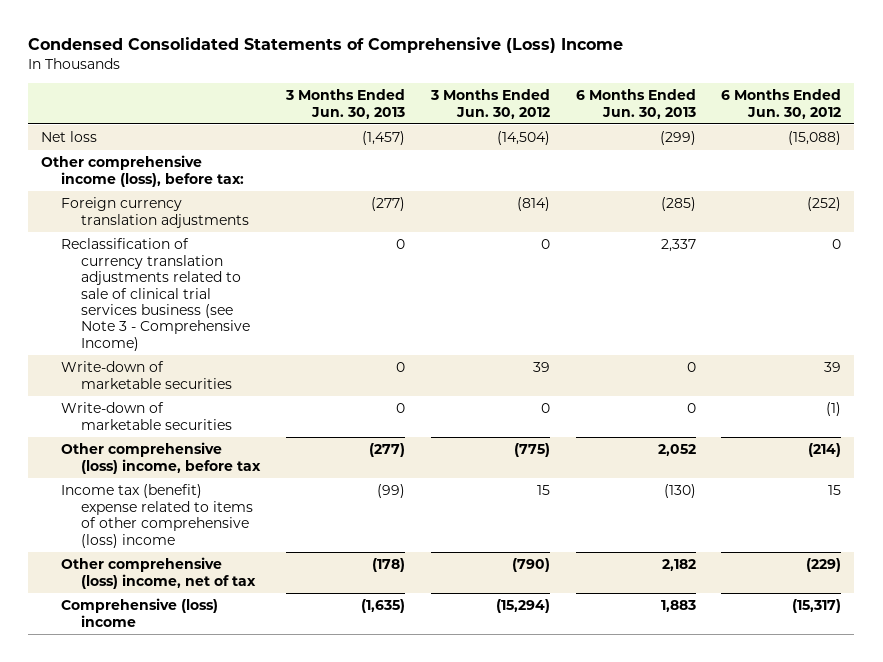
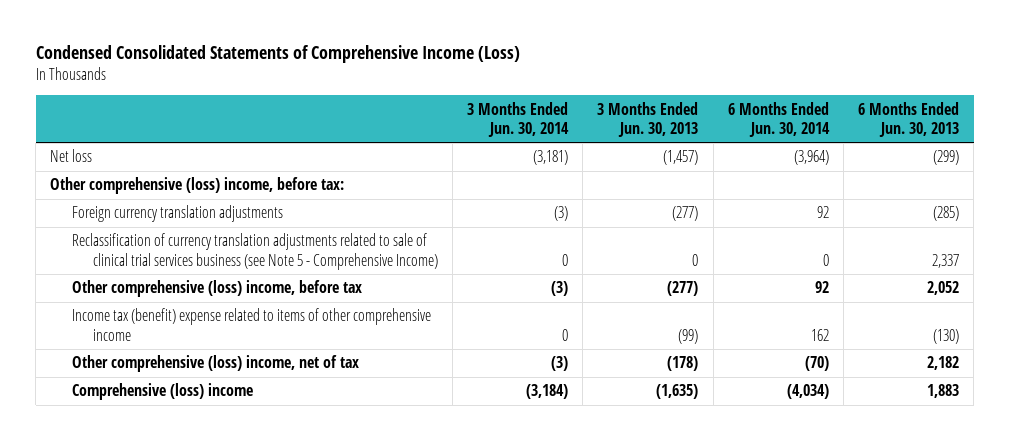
[28,36,624,53] Condensed Consolidated Statements of Comprehensive (Loss) Income -> [35,45,520,64] Condensed Consolidated Statements of Comprehensive Income (Loss)
[429,89,550,119] 3 Months Ended Jun. 30, 2012 -> none
[721,89,842,119] 6 Months Ended Jun. 30, 2012 -> none
none -> [467,101,570,138] 3 Months Ended Jun. 30, 2014
none -> [727,101,830,138] 6 Months Ended Jun. 30, 2014
[41,155,245,187] Other comprehensive income (loss), before tax: -> [50,177,345,195] Other comprehensive (loss) income, before tax:
[61,361,233,389] Write-down of marketable securities -> none
[61,402,233,430] Write-down of marketable securities -> none
[61,238,251,351] Reclassification of currency translation adjustments related to sale of clinical trial services business (see Note 3 - Comprehensive Income) -> [71,233,439,270] Reclassification of currency translation adjustments related to sale of clinical trial services business (see Note 5 - Comprehensive Income)
[61,484,254,548] Income tax (benefit) expense related to items of other comprehensive (loss) income -> [71,308,431,341] Income tax (benefit) expense related to items of other comprehensive income

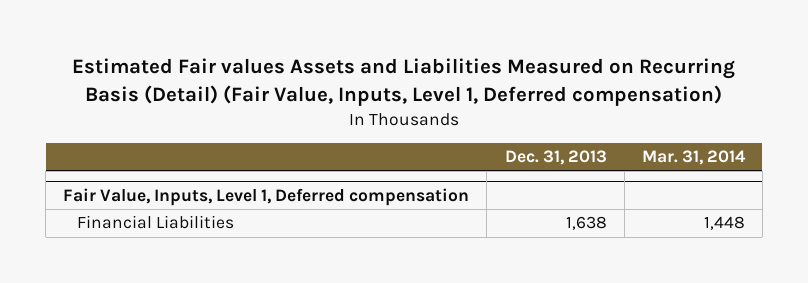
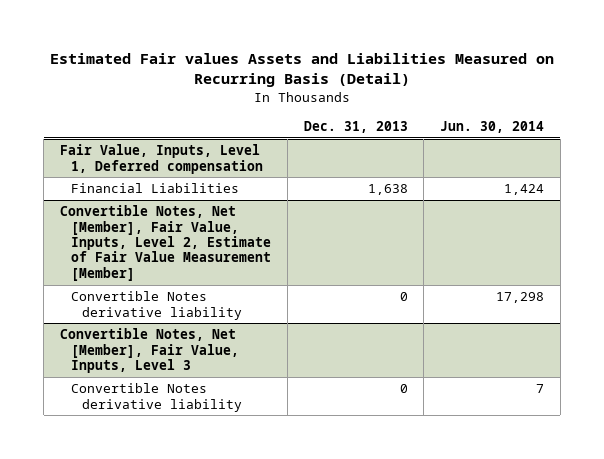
[72,58,736,106] Estimated Fair values Assets and Liabilities Measured on Recurring Basis (Detail) (Fair Value, Inputs, Level 1, Deferred compensation) -> [49,52,554,88] Estimated Fair values Assets and Liabilities Measured on Recurring Basis (Detail)
[641,149,746,165] Mar. 31, 2014 -> none
none -> [439,120,544,133] Jun. 30, 2014
none -> [59,205,272,281] Convertible Notes, Net [Member], Fair Value, Inputs, Level 2, Estimate of Fair Value Measurement [Member]
none -> [71,291,243,320] Convertible Notes derivative liability
none -> [59,328,240,373] Convertible Notes, Net [Member], Fair Value, Inputs, Level 3
none -> [71,383,243,412] Convertible Notes derivative liability

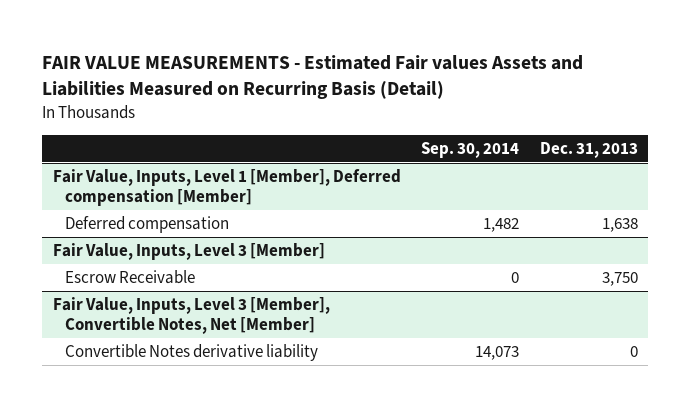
[49,52,554,88] Estimated Fair values Assets and Liabilities Measured on Recurring Basis (Detail) -> [42,54,584,100] FAIR VALUE MEASUREMENTS - Estimated Fair values Assets and Liabilities Measured on Recurring Basis (Detail)
[439,120,544,133] Jun. 30, 2014 -> none
none -> [421,142,520,159] Sep. 30, 2014
[59,205,272,281] Convertible Notes, Net [Member], Fair Value, Inputs, Level 2, Estimate of Fair Value Measurement [Member] -> none
[71,291,243,320] Convertible Notes derivative liability -> none
[59,144,264,174] Fair Value, Inputs, Level 1, Deferred compensation -> [52,169,401,206] Fair Value, Inputs, Level 1 [Member], Deferred compensation [Member]
[71,183,240,194] Financial Liabilities -> [65,216,230,234] Deferred compensation
none -> [52,243,325,261] Fair Value, Inputs, Level 3 [Member]
none -> [65,270,196,285] Escrow Receivable
[59,328,240,373] Convertible Notes, Net [Member], Fair Value, Inputs, Level 3 -> [52,297,330,334] Fair Value, Inputs, Level 3 [Member], Convertible Notes, Net [Member]

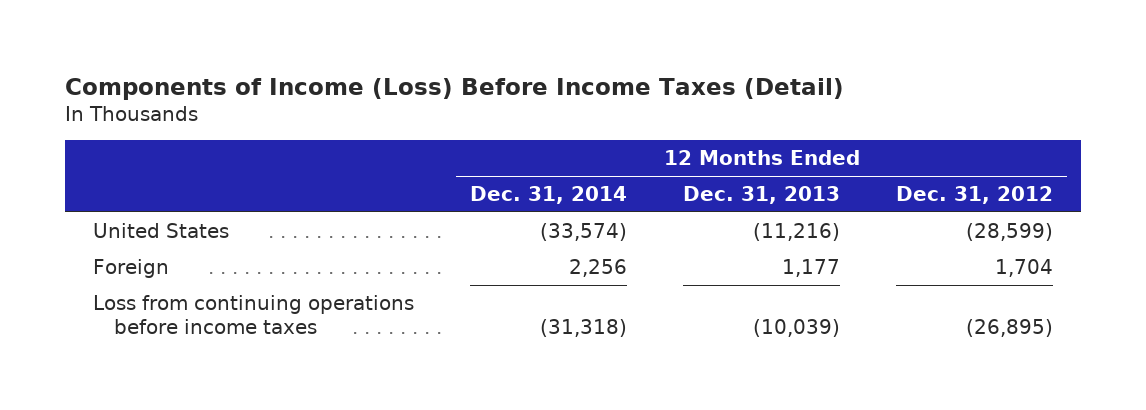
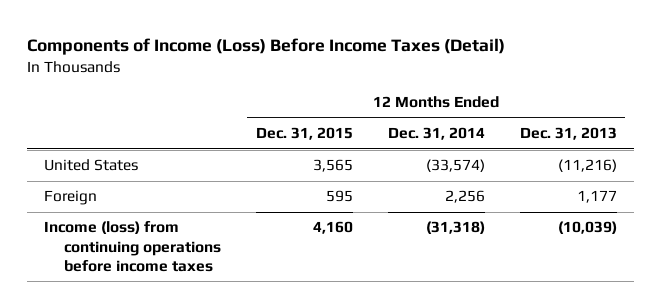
[896,186,1054,205] Dec. 31, 2012 -> none
none -> [256,127,354,141] Dec. 31, 2015
[92,295,414,334] Loss from continuing operations before income taxes -> [44,221,222,272] Income (loss) from continuing operations before income taxes

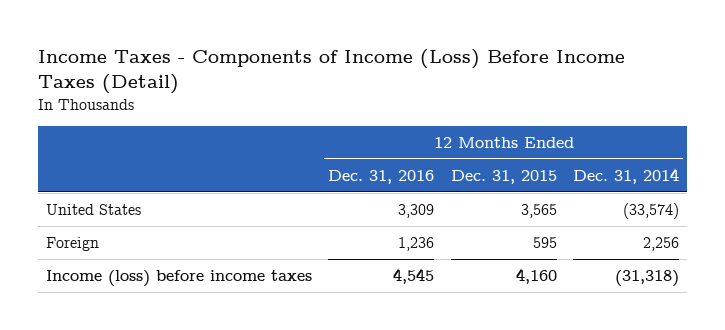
[27,37,506,55] Components of Income (Loss) Before Income Taxes (Detail) -> [37,48,625,94] Income Taxes - Components of Income (Loss) Before Income Taxes (Detail)
[519,127,617,141] Dec. 31, 2013 -> none
none -> [328,169,435,184] Dec. 31, 2016
[44,221,222,272] Income (loss) from continuing operations before income taxes -> [46,270,313,288] Income (loss) before income taxes

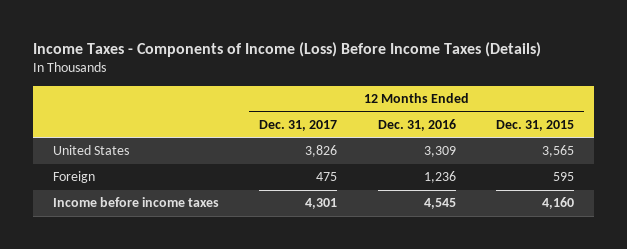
[37,48,625,94] Income Taxes - Components of Income (Loss) Before Income Taxes (Detail) -> [32,41,541,57] Income Taxes - Components of Income (Loss) Before Income Taxes (Details)
[573,167,680,184] Dec. 31, 2014 -> none
none -> [259,119,338,131] Dec. 31, 2017
[46,270,313,288] Income (loss) before income taxes -> [53,197,220,208] Income before income taxes

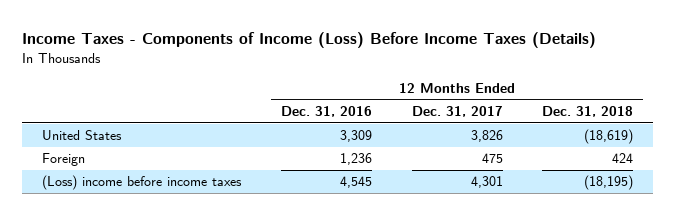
[496,119,575,131] Dec. 31, 2015 -> none
none -> [542,105,634,117] Dec. 31, 2018
[53,197,220,208] Income before income taxes -> [42,175,243,191] (Loss) income before income taxes

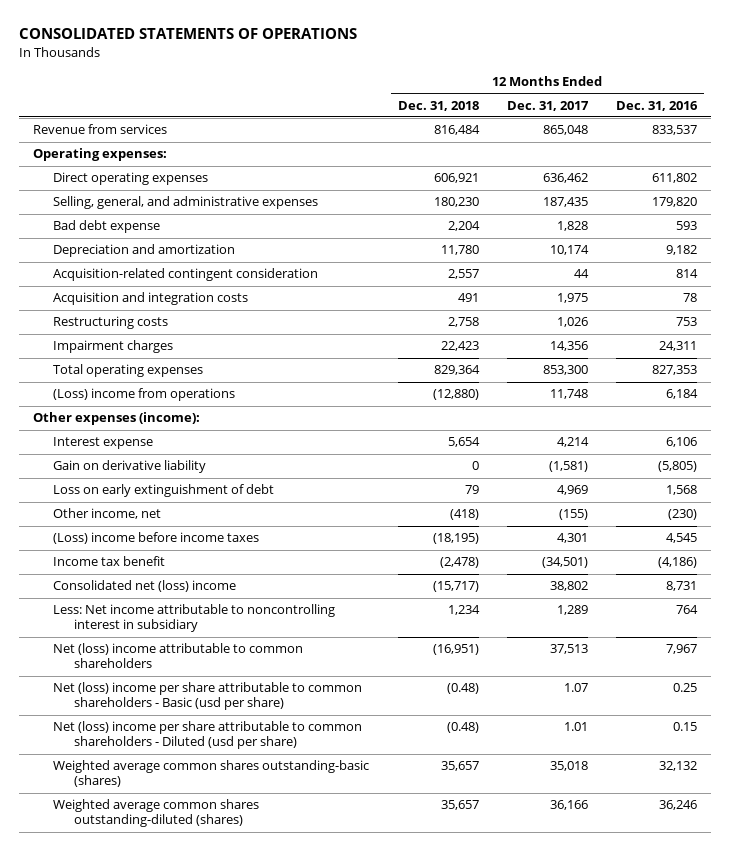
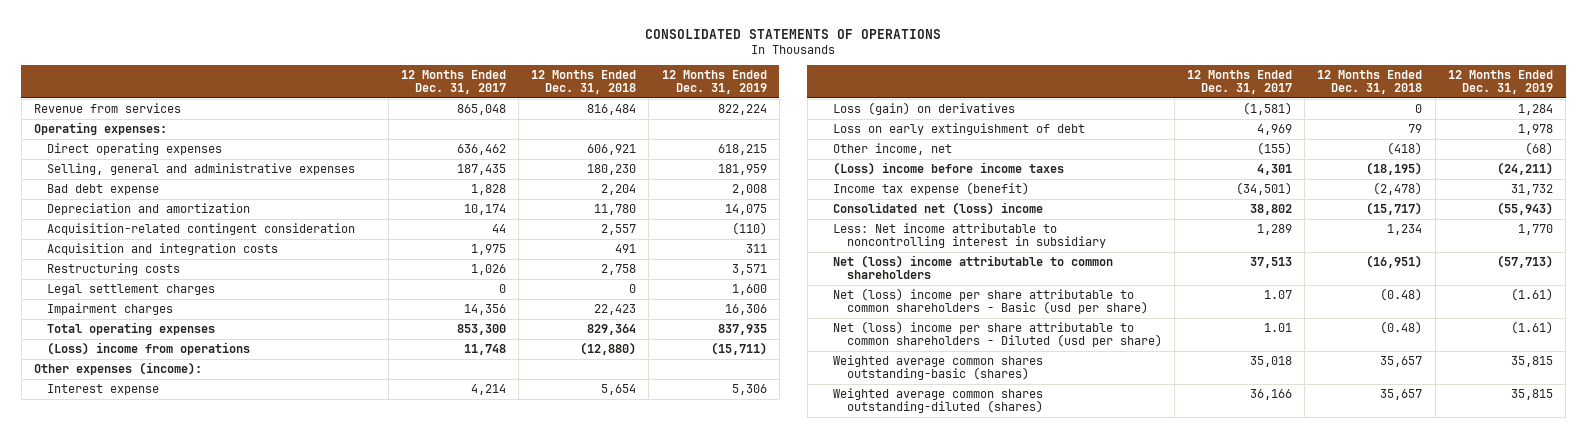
[616,100,699,111] Dec. 31, 2016 -> none
none -> [661,69,767,95] 12 Months Ended Dec. 31, 2019
[53,196,319,210] Selling, general, and administrative expenses -> [47,162,356,175] Selling, general and administrative expenses
none -> [47,283,216,295] Legal settlement charges
[53,460,207,474] Gain on derivative liability -> [833,101,1016,115] Loss (gain) on derivatives
[53,556,166,567] Income tax benefit -> [833,181,1030,195] Income tax expense (benefit)

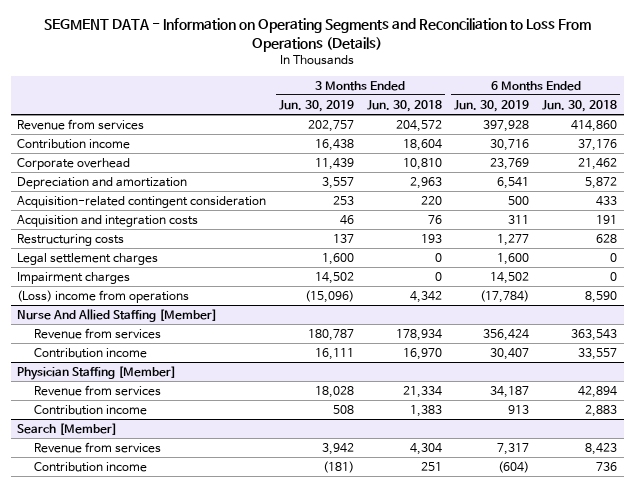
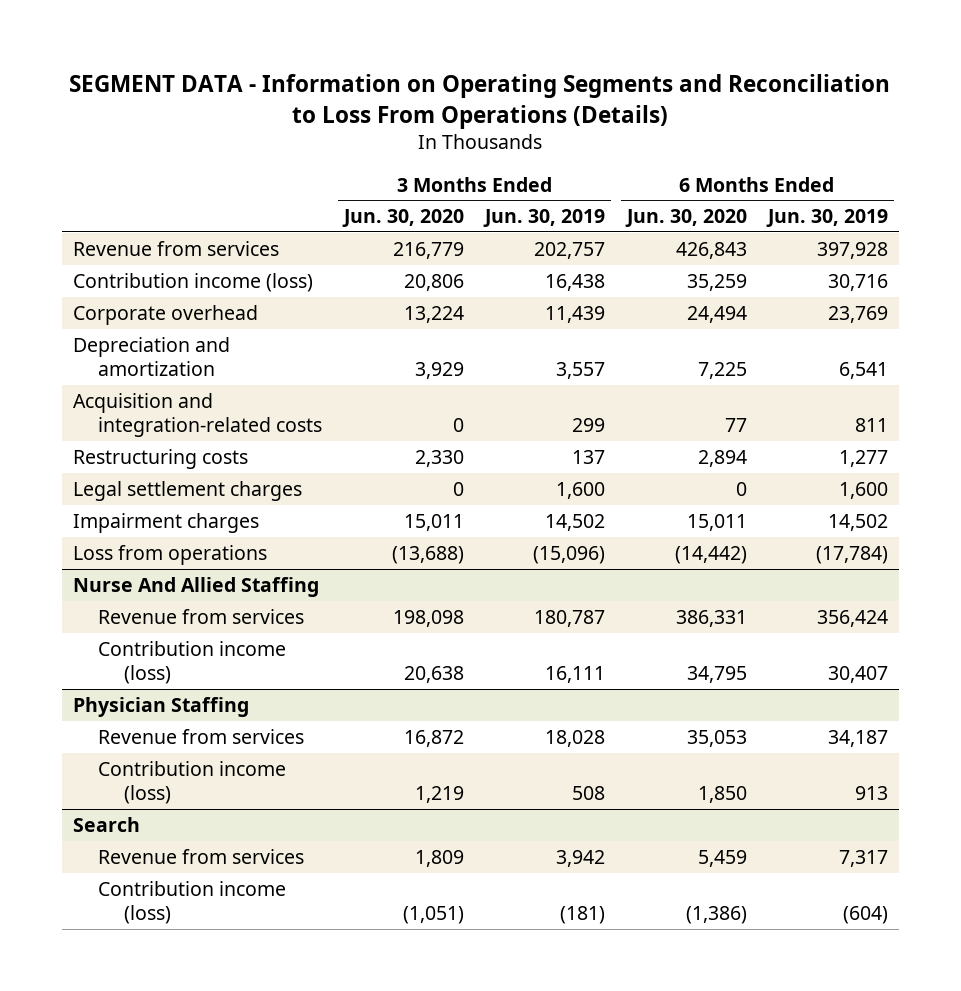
[366,99,442,112] Jun. 30, 2018 -> none
[542,99,618,112] Jun. 30, 2018 -> none
none -> [341,209,464,228] Jun. 30, 2020
none -> [624,209,747,228] Jun. 30, 2020
[17,138,131,149] Contribution income -> [72,272,313,292] Contribution income (loss)
[17,195,267,208] Acquisition-related contingent consideration -> none
[17,214,199,227] Acquisition and integration costs -> [72,392,323,437] Acquisition and integration-related costs
[339,214,354,225] 46 -> [572,417,606,432] 299
[508,214,530,224] 311 -> [855,417,889,432] 811
[17,289,190,303] (Loss) income from operations -> [72,544,267,565] Loss from operations
[17,308,218,322] Nurse And Allied Staffing [Member] -> [72,576,319,597] Nurse And Allied Staffing
[34,347,148,358] Contribution income -> [98,640,287,684] Contribution income (loss)
[17,365,177,380] Physician Staffing [Member] -> [72,696,249,717] Physician Staffing
[34,404,148,415] Contribution income -> [98,760,287,804] Contribution income (loss)
[17,422,118,435] Search [Member] -> [72,816,140,832] Search
[34,461,148,472] Contribution income -> [98,880,287,924] Contribution income (loss)

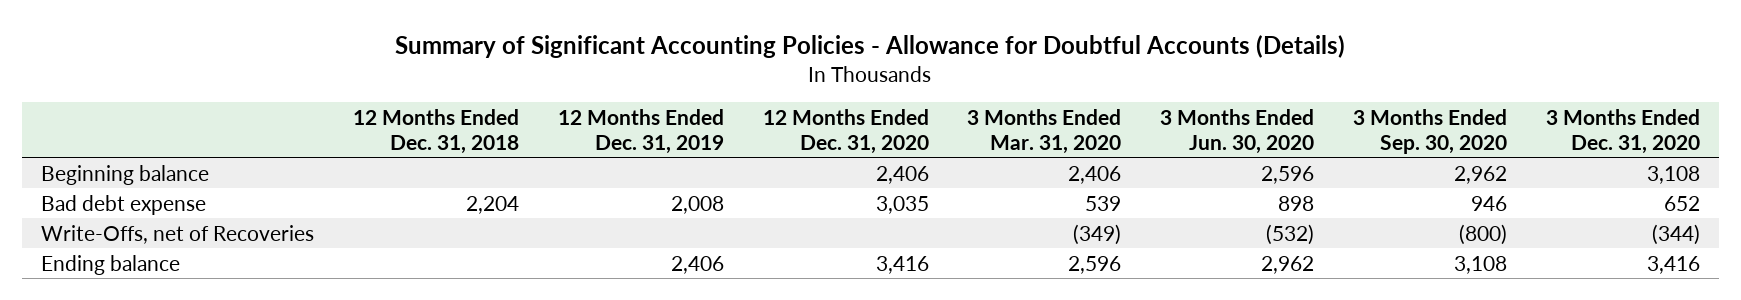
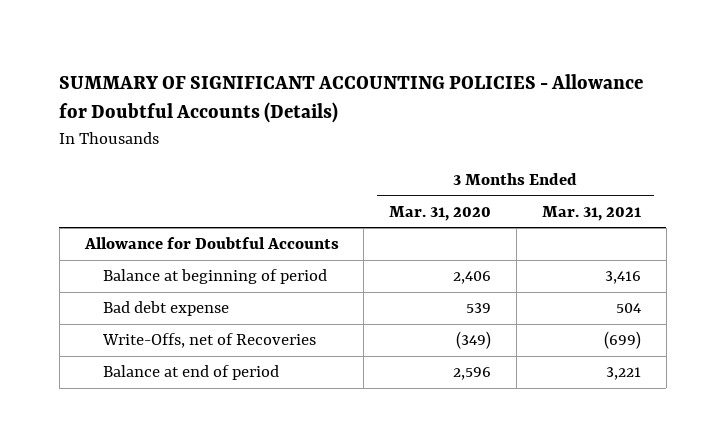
[395,34,1346,58] Summary of Significant Accounting Policies - Allowance for Doubtful Accounts (Details) -> [59,73,644,124] SUMMARY OF SIGNIFICANT ACCOUNTING POLICIES - Allowance for Doubtful Accounts (Details)
[352,109,519,154] 12 Months Ended Dec. 31, 2018 -> none
[557,109,724,154] 12 Months Ended Dec. 31, 2019 -> none
[762,109,929,154] 12 Months Ended Dec. 31, 2020 -> none
[1160,109,1315,154] 3 Months Ended Jun. 30, 2020 -> none
[1352,109,1507,154] 3 Months Ended Sep. 30, 2020 -> none
[1545,109,1700,154] 3 Months Ended Dec. 31, 2020 -> none
none -> [541,205,641,221] Mar. 31, 2021
none -> [83,237,339,250] Allowance for Doubtful Accounts
[41,164,210,185] Beginning balance -> [102,269,327,285] Balance at beginning of period
[41,254,181,275] Ending balance -> [102,365,279,381] Balance at end of period

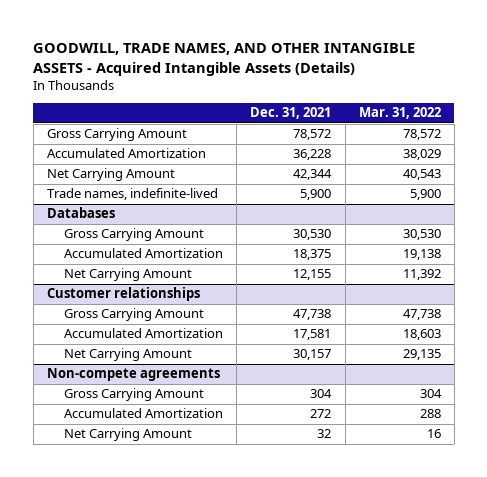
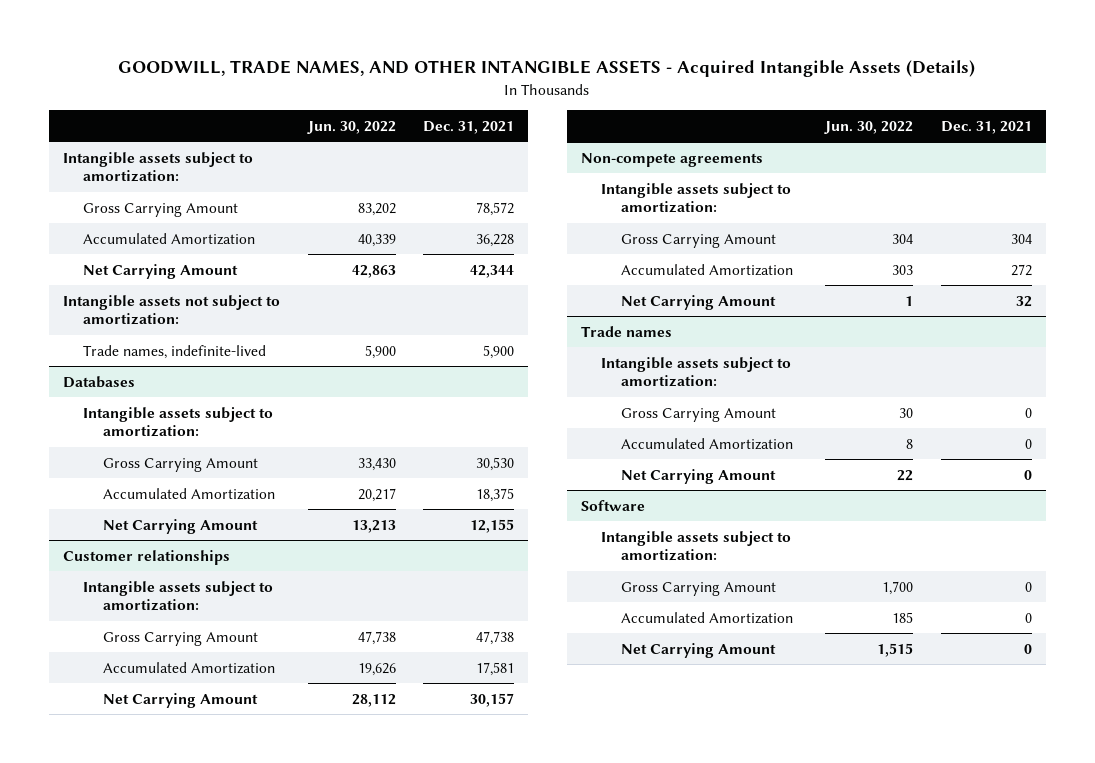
[358,107,441,120] Mar. 31, 2022 -> none
none -> [306,120,396,134] Jun. 30, 2022
none -> [62,151,253,183] Intangible assets subject to amortization:
none -> [62,294,280,326] Intangible assets not subject to amortization:
none -> [83,406,274,438] Intangible assets subject to amortization:
none -> [83,580,274,612] Intangible assets subject to amortization:
none -> [600,182,791,214] Intangible assets subject to amortization:
none -> [580,325,672,337] Trade names
none -> [600,356,791,388] Intangible assets subject to amortization:
none -> [621,407,777,422] Gross Carrying Amount
none -> [621,437,794,450] Accumulated Amortization
none -> [621,468,777,484] Net Carrying Amount
none -> [580,499,645,511] Software
none -> [600,530,791,562] Intangible assets subject to amortization:
none -> [621,581,777,596] Gross Carrying Amount
none -> [621,611,794,624] Accumulated Amortization
none -> [621,642,777,658] Net Carrying Amount

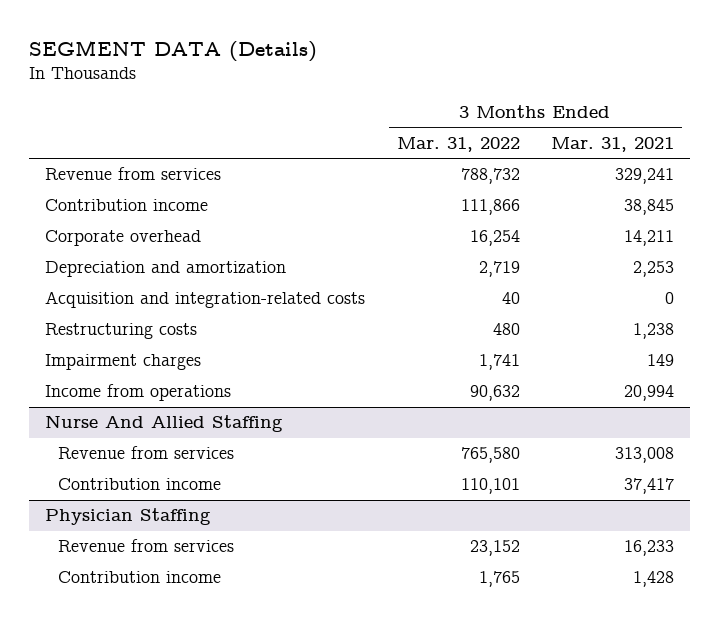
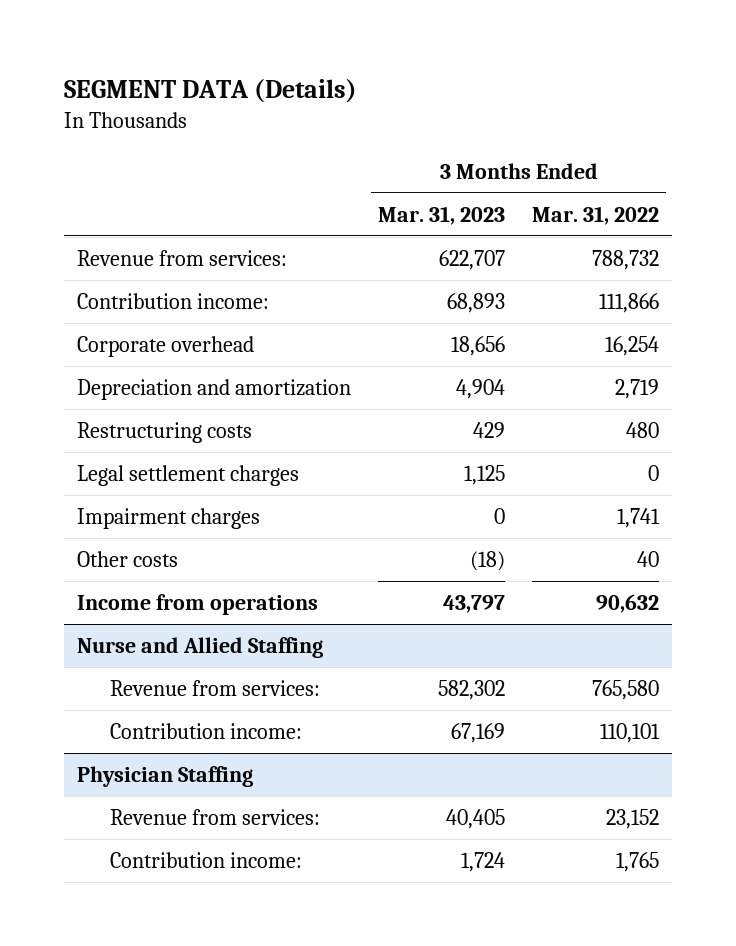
[551,136,675,152] Mar. 31, 2021 -> none
none -> [378,205,506,225] Mar. 31, 2023
[45,167,222,181] Revenue from services -> [77,249,288,266] Revenue from services:
[45,199,209,212] Contribution income -> [77,292,270,309] Contribution income:
[45,291,366,309] Acquisition and integration-related costs -> none
none -> [77,464,300,486] Legal settlement charges
none -> [77,550,179,567] Other costs
[45,415,284,433] Nurse And Allied Staffing -> [77,636,324,658] Nurse and Allied Staffing
[57,446,234,460] Revenue from services -> [110,679,321,696] Revenue from services:
[57,478,221,491] Contribution income -> [110,722,303,739] Contribution income:
[57,539,234,553] Revenue from services -> [110,808,321,825] Revenue from services:
[57,571,221,584] Contribution income -> [110,851,303,868] Contribution income:

